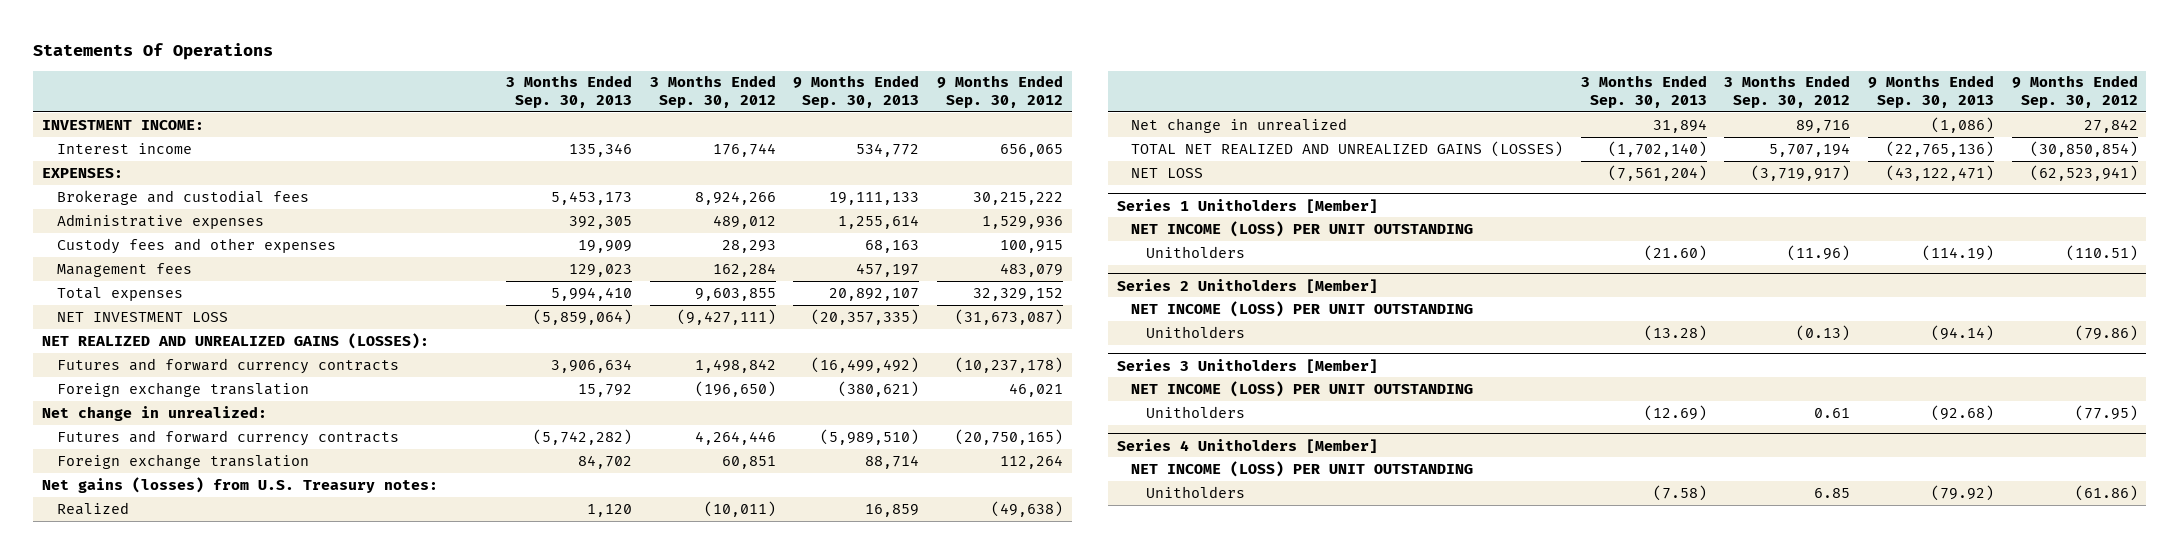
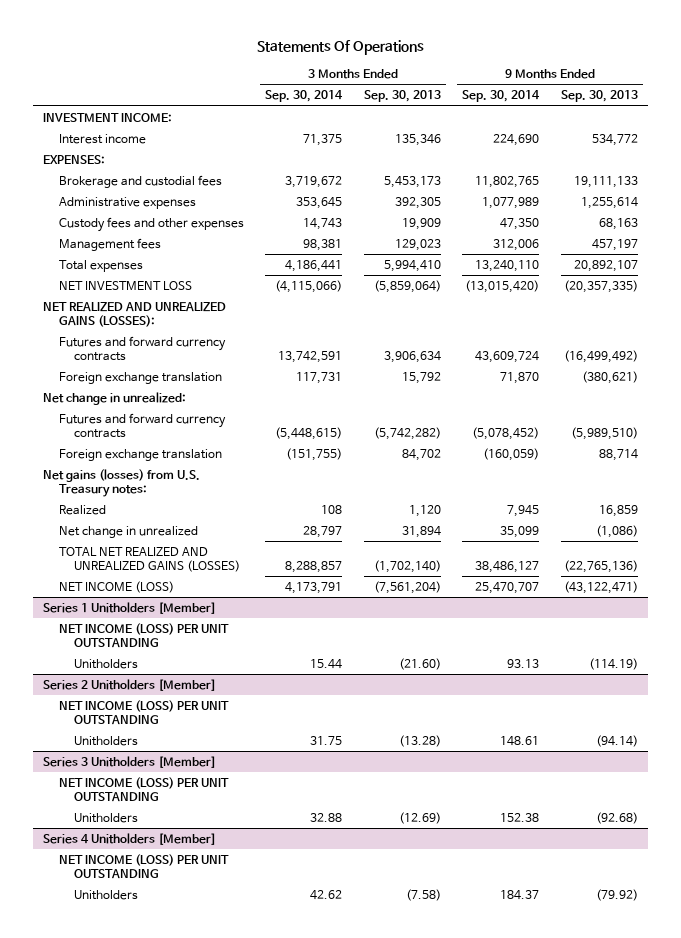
[649,75,776,108] 3 Months Ended Sep. 30, 2012 -> none
[936,75,1063,108] 9 Months Ended Sep. 30, 2012 -> none
none -> [265,90,344,103] Sep. 30, 2014
none -> [462,90,541,103] Sep. 30, 2014
[1131,167,1204,178] NET LOSS -> [58,580,174,593] NET INCOME (LOSS)

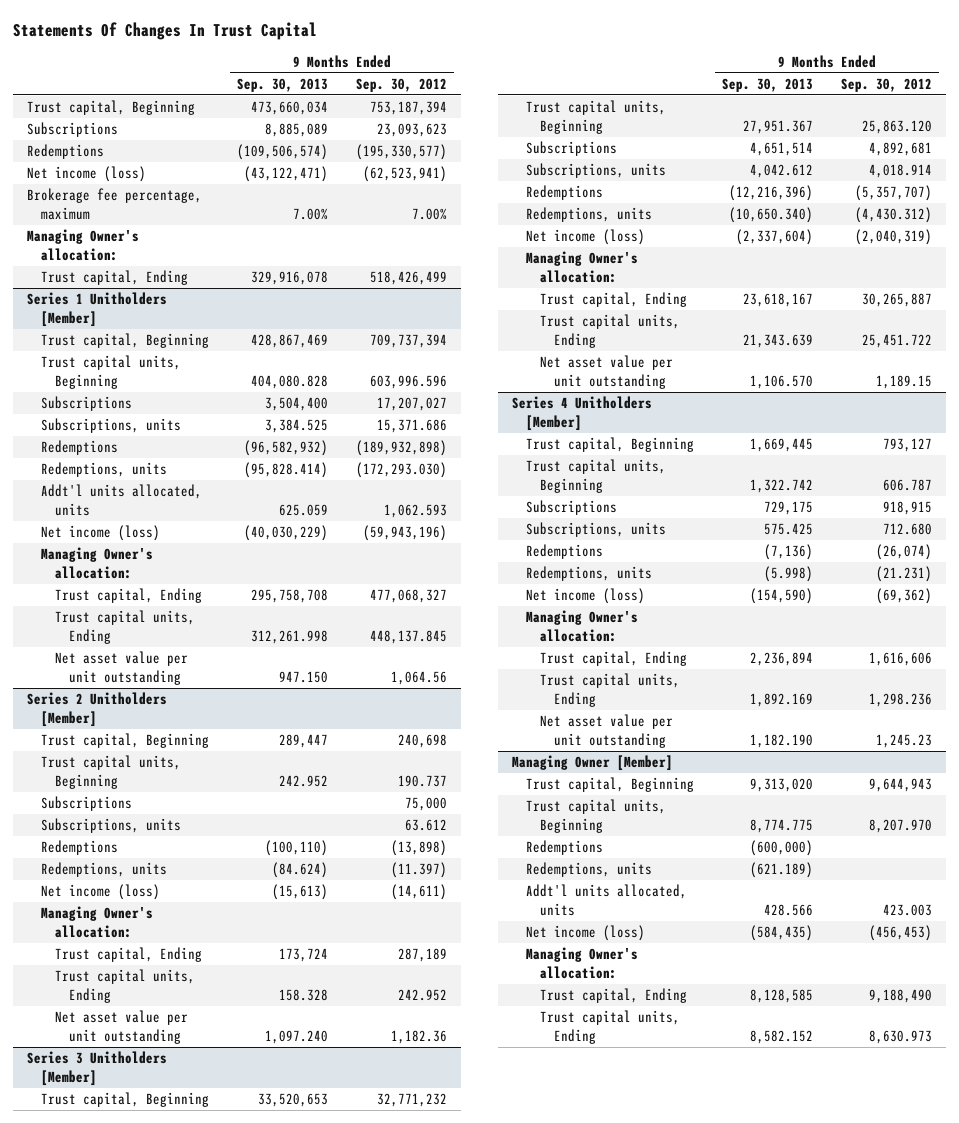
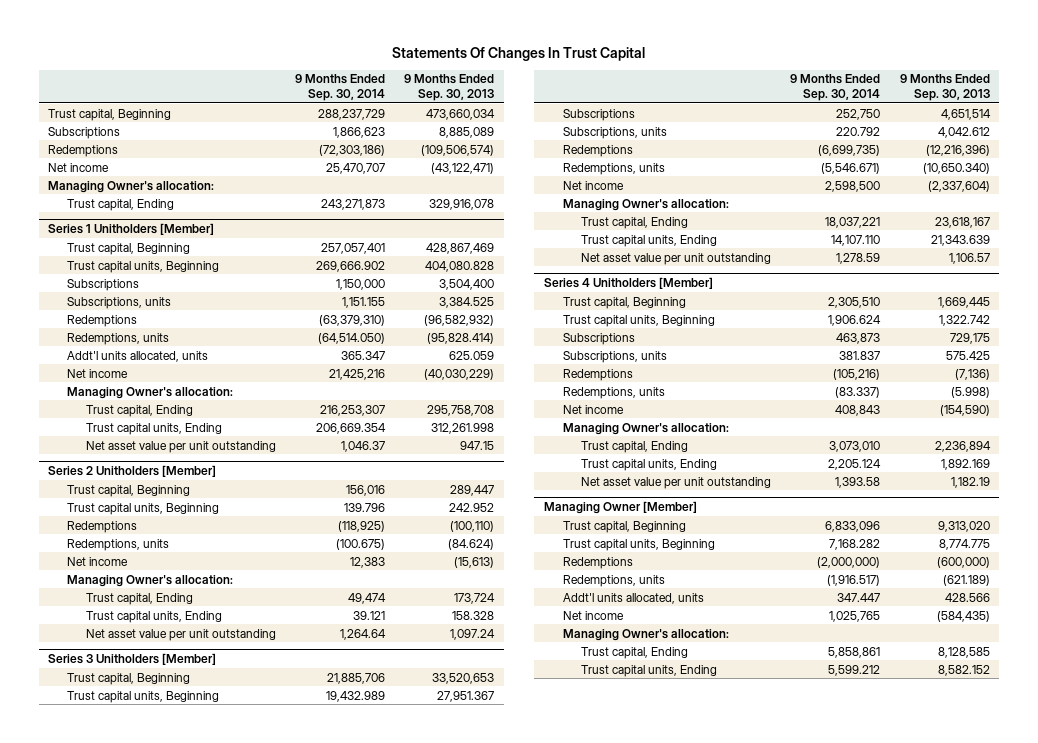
[356,77,448,92] Sep. 30, 2012 -> none
none -> [294,74,385,101] 9 Months Ended Sep. 30, 2014
[26,188,202,220] Brokerage fee percentage, maximum -> none
[26,166,146,183] Net income (loss) -> [48,162,110,172] Net income
[41,525,161,542] Net income (loss) -> [66,368,128,378] Net income
[279,670,329,683] 947.150 -> [459,440,494,450] 947.15
[41,796,133,812] Subscriptions -> none
[41,818,182,834] Subscriptions, units -> none
[41,884,161,901] Net income (loss) -> [66,556,128,566] Net income
[265,1029,329,1044] 1,097.240 -> [449,628,495,640] 1,097.24
[526,229,646,246] Net income (loss) -> [562,180,624,190] Net income
[750,374,814,389] 1,106.570 -> [948,252,990,264] 1,106.57
[526,588,646,605] Net income (loss) -> [562,404,624,414] Net income
[750,733,814,748] 1,182.190 -> [950,476,990,488] 1,182.19
[526,925,646,942] Net income (loss) -> [562,610,624,620] Net income

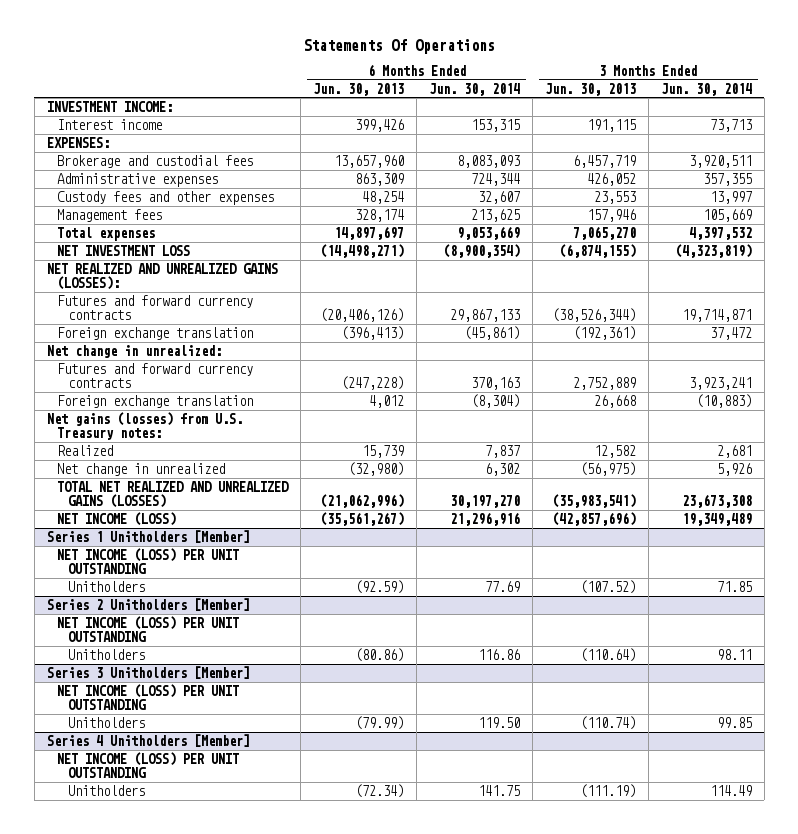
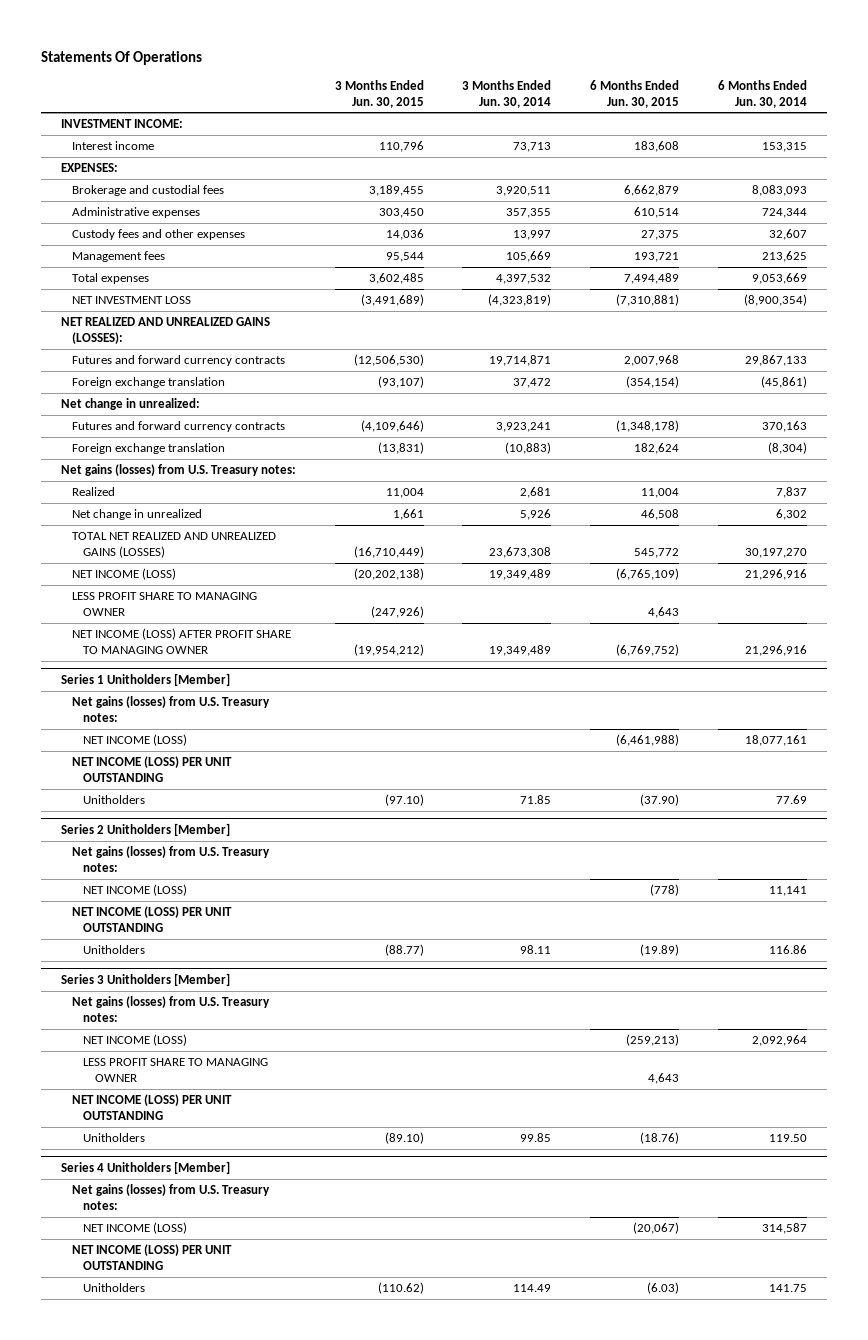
[313,82,405,96] Jun. 30, 2013 -> none
[544,82,636,96] Jun. 30, 2013 -> none
none -> [334,79,424,108] 3 Months Ended Jun. 30, 2015
none -> [590,79,680,108] 6 Months Ended Jun. 30, 2015
none -> [72,592,258,617] LESS PROFIT SHARE TO MANAGING OWNER
none -> [72,628,292,655] NET INCOME (LOSS) AFTER PROFIT SHARE TO MANAGING OWNER
none -> [72,696,271,723] Net gains (losses) from U.S. Treasury notes:
none -> [83,734,188,747] NET INCOME (LOSS)
none -> [72,846,271,873] Net gains (losses) from U.S. Treasury notes:
none -> [83,884,188,897] NET INCOME (LOSS)
none -> [72,996,271,1023] Net gains (losses) from U.S. Treasury notes:
none -> [83,1034,188,1047] NET INCOME (LOSS)
none -> [83,1058,269,1083] LESS PROFIT SHARE TO MANAGING OWNER
none -> [72,1184,271,1211] Net gains (losses) from U.S. Treasury notes:
none -> [83,1222,188,1235] NET INCOME (LOSS)

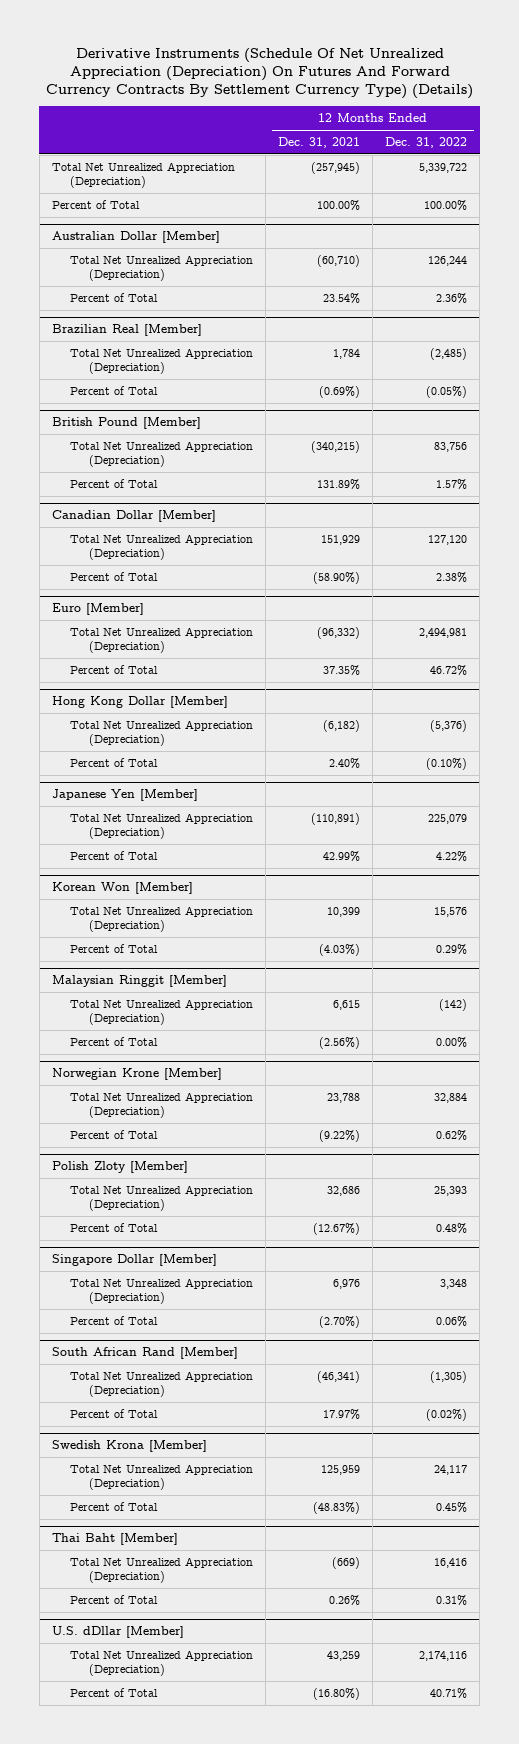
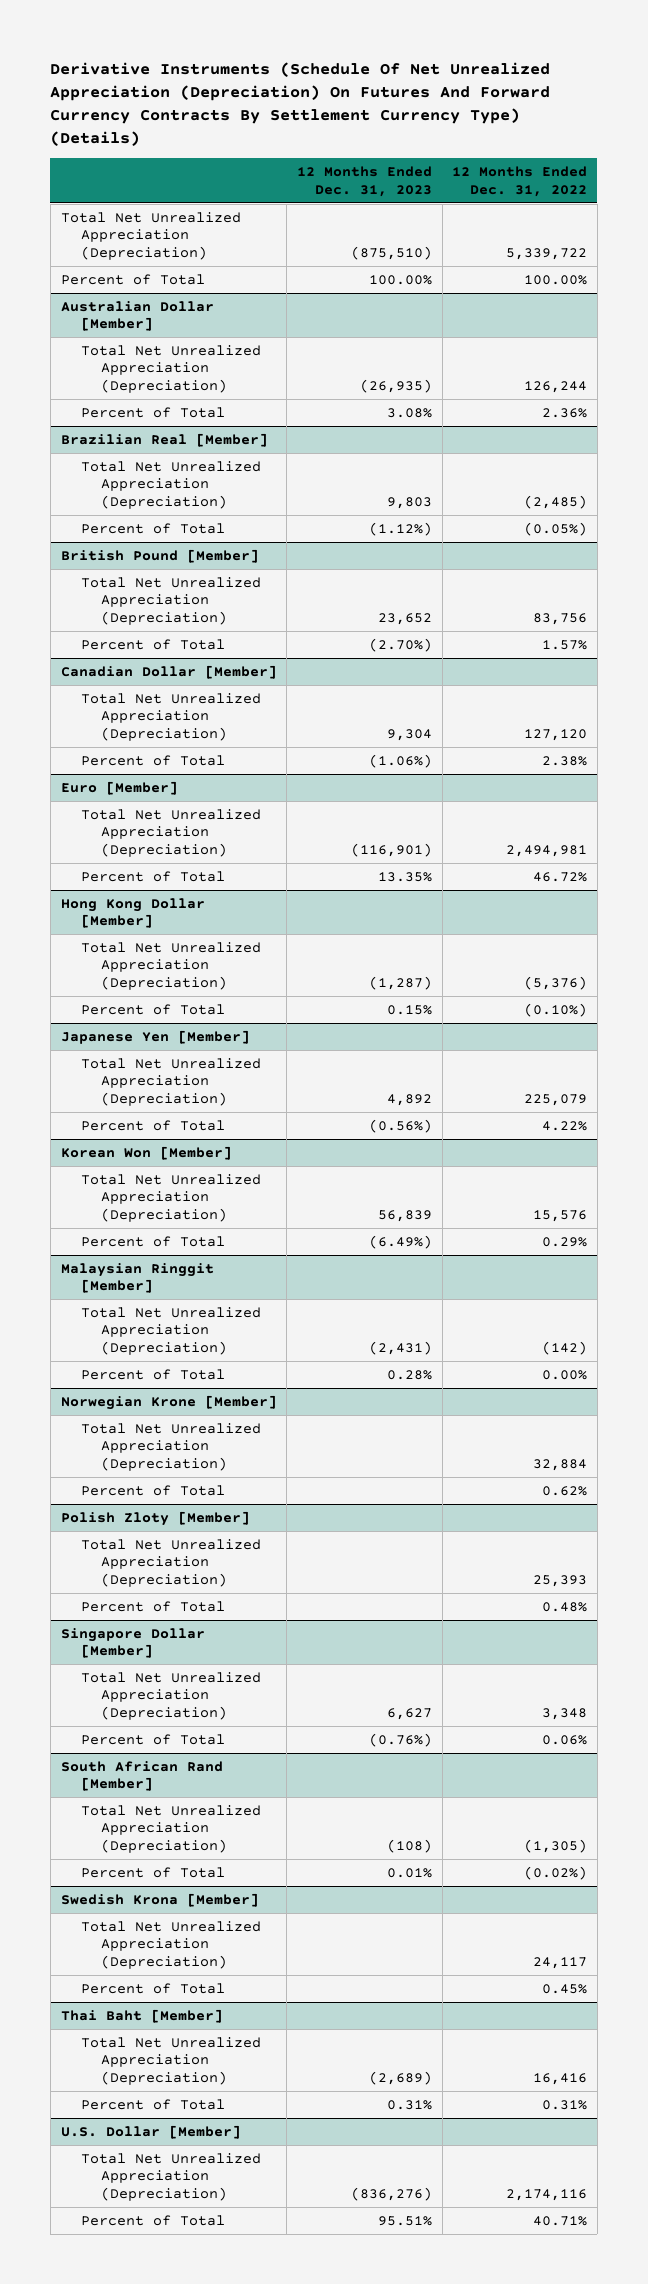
[278,137,361,149] Dec. 31, 2021 -> none
none -> [296,166,432,197] 12 Months Ended Dec. 31, 2023
[51,1626,184,1639] U.S. dDllar [Member] -> [60,2124,241,2139] U.S. Dollar [Member]

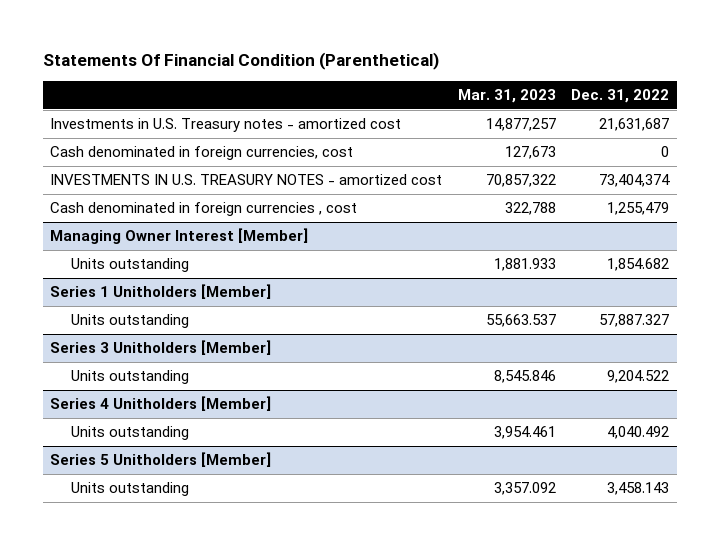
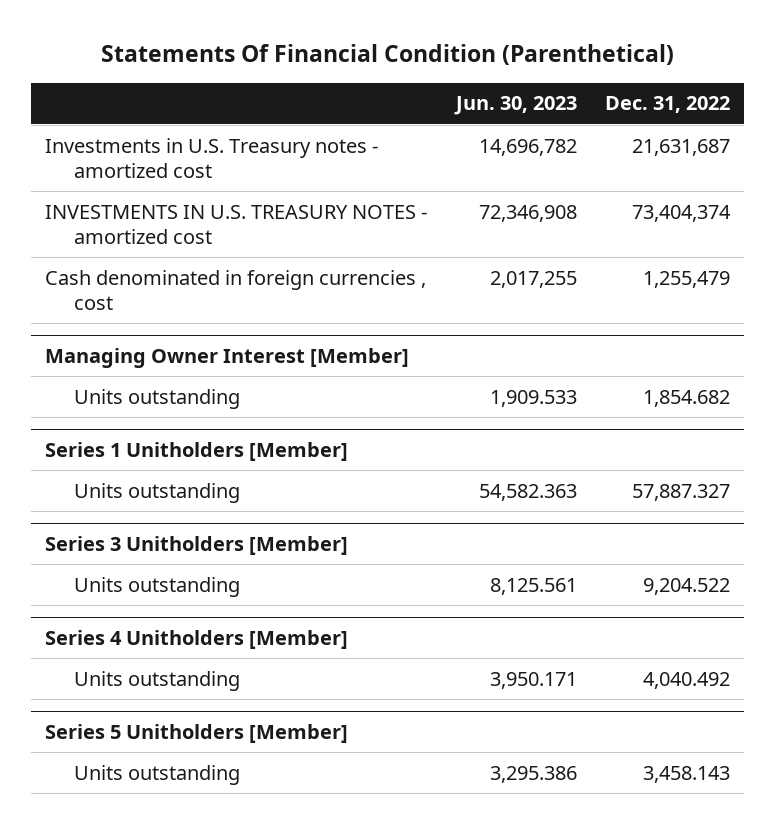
[457,88,556,103] Mar. 31, 2023 -> none
none -> [453,96,577,116] Jun. 30, 2023
[50,146,354,161] Cash denominated in foreign currencies, cost -> none

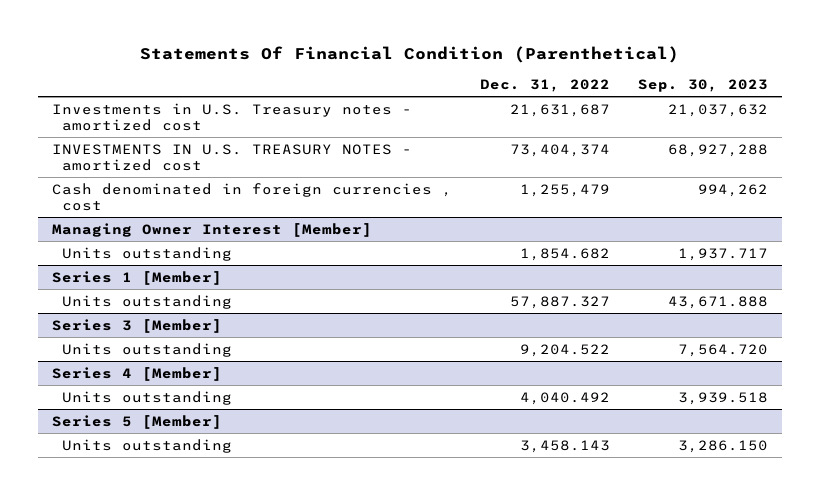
[453,96,577,116] Jun. 30, 2023 -> none
none -> [638,78,769,92] Sep. 30, 2023
[45,442,349,462] Series 1 Unitholders [Member] -> [52,270,223,285] Series 1 [Member]
[45,536,349,556] Series 3 Unitholders [Member] -> [52,318,223,333] Series 3 [Member]
[45,630,349,650] Series 4 Unitholders [Member] -> [52,366,223,381] Series 4 [Member]
[45,724,349,744] Series 5 Unitholders [Member] -> [52,414,223,429] Series 5 [Member]

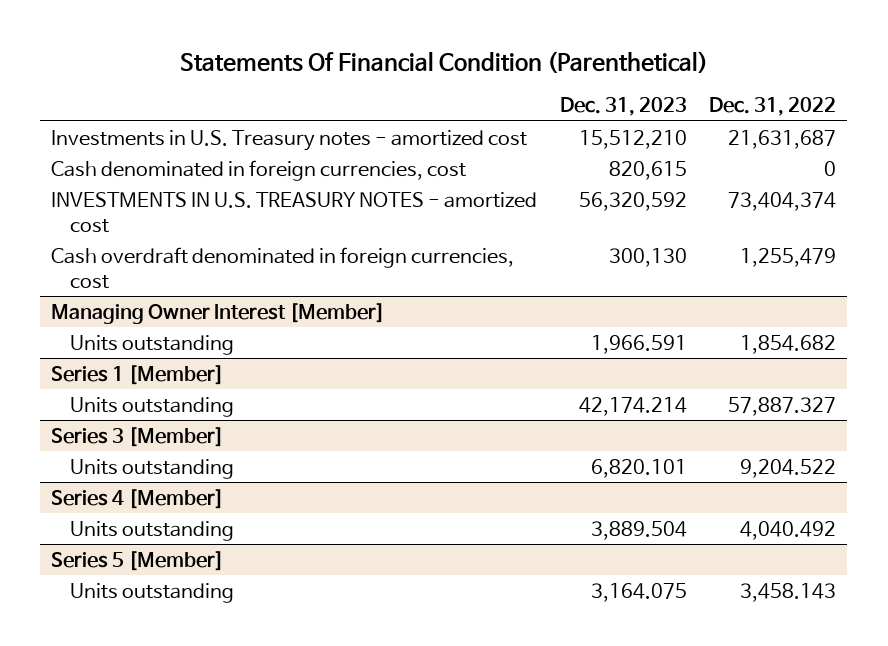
[638,78,769,92] Sep. 30, 2023 -> none
none -> [559,97,687,117] Dec. 31, 2023
none -> [51,159,467,181] Cash denominated in foreign currencies, cost
[52,182,453,211] Cash denominated in foreign currencies , cost -> [51,246,515,289] Cash overdraft denominated in foreign currencies, cost

